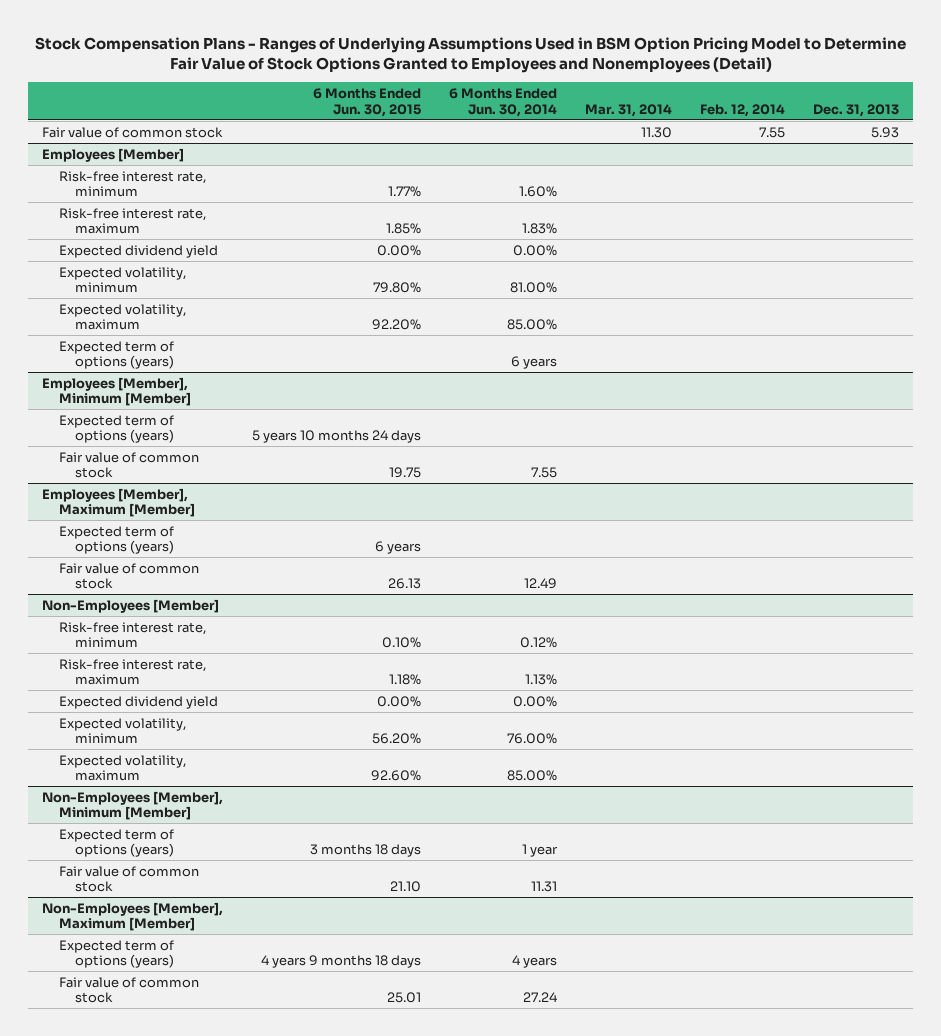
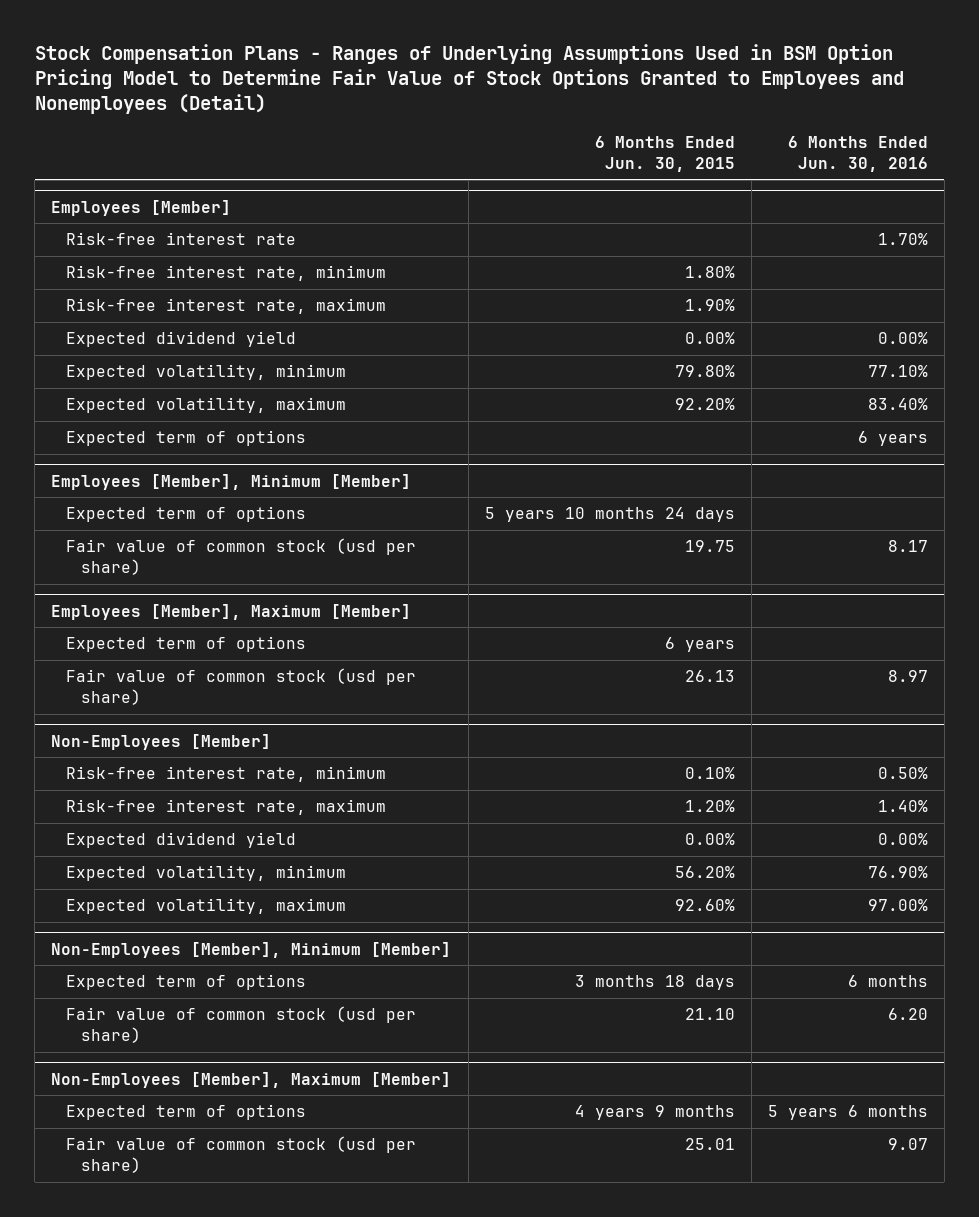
[448,87,557,117] 6 Months Ended Jun. 30, 2014 -> none
[584,103,672,117] Mar. 31, 2014 -> none
[699,103,785,117] Feb. 12, 2014 -> none
[812,103,899,117] Dec. 31, 2013 -> none
none -> [787,135,928,172] 6 Months Ended Jun. 30, 2016
[42,126,224,138] Fair value of common stock -> none
none -> [66,232,297,246] Risk-free interest rate
[387,186,421,198] 1.77% -> [684,266,735,279] 1.80%
[385,223,421,235] 1.85% -> [684,299,735,312] 1.90%
[58,340,175,370] Expected term of options (years) -> [66,430,307,447] Expected term of options
[58,414,175,444] Expected term of options (years) -> [66,506,307,523] Expected term of options
[58,451,199,479] Fair value of common stock -> [66,538,417,575] Fair value of common stock (usd per share)
[58,525,175,555] Expected term of options (years) -> [66,636,307,653] Expected term of options
[58,562,199,590] Fair value of common stock -> [66,668,417,705] Fair value of common stock (usd per share)
[388,674,421,686] 1.18% -> [684,800,735,813] 1.20%
[58,828,175,858] Expected term of options (years) -> [66,974,307,991] Expected term of options
[58,865,199,893] Fair value of common stock -> [66,1006,417,1043] Fair value of common stock (usd per share)
[58,939,175,969] Expected term of options (years) -> [66,1104,307,1121] Expected term of options
[260,955,421,969] 4 years 9 months 18 days -> [574,1105,735,1121] 4 years 9 months
[58,976,199,1004] Fair value of common stock -> [66,1136,417,1173] Fair value of common stock (usd per share)

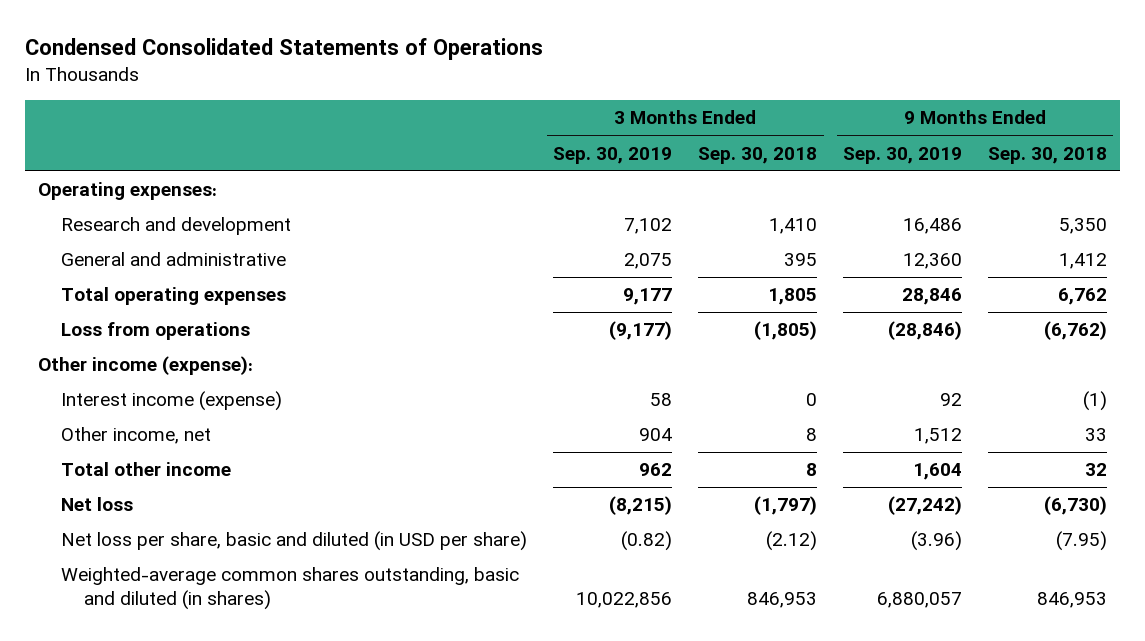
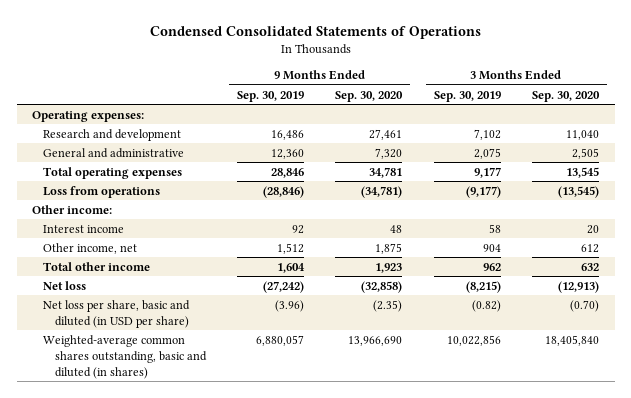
[698,146,818,164] Sep. 30, 2018 -> none
[987,146,1107,164] Sep. 30, 2018 -> none
none -> [335,90,404,102] Sep. 30, 2020
none -> [532,90,601,102] Sep. 30, 2020
[38,356,254,376] Other income (expense): -> [32,204,113,214] Other income:
[61,391,283,412] Interest income (expense) -> [43,224,125,233] Interest income

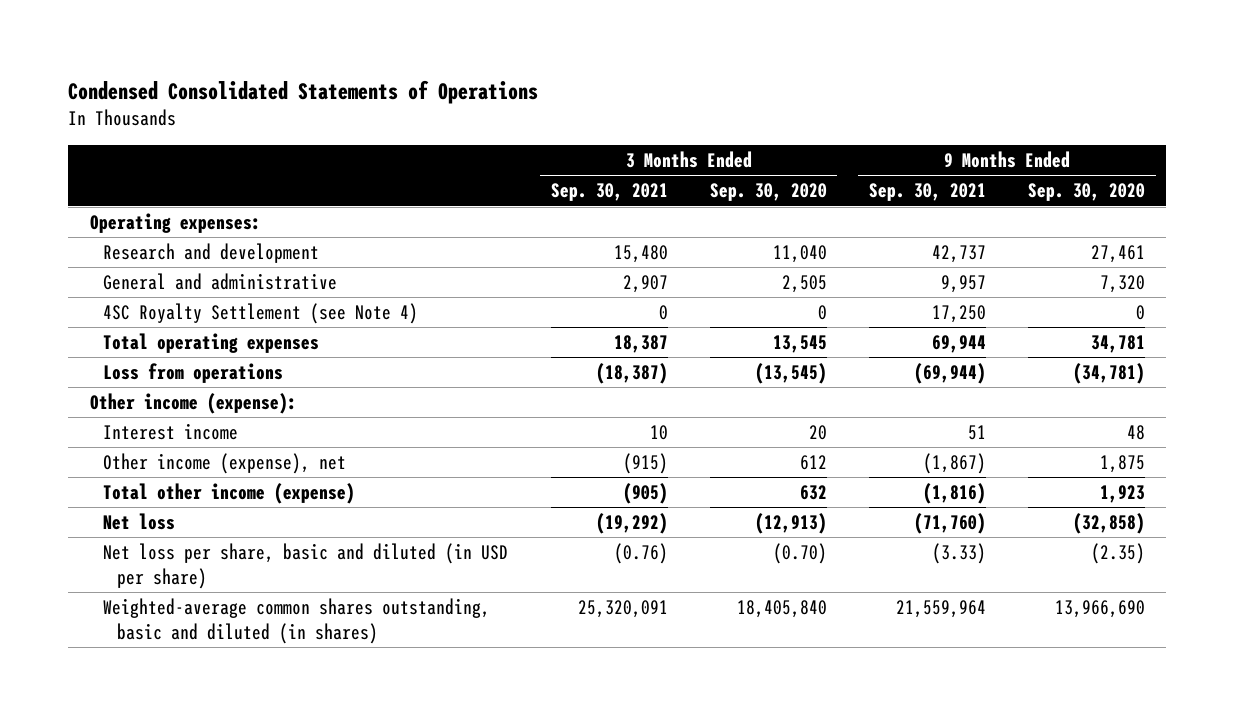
[236,90,304,102] Sep. 30, 2019 -> none
[433,90,501,102] Sep. 30, 2019 -> none
none -> [550,183,668,202] Sep. 30, 2021
none -> [868,183,986,202] Sep. 30, 2021
none -> [103,303,419,325] 4SC Royalty Settlement (see Note 4)
[32,204,113,214] Other income: -> [89,393,297,415] Other income (expense):
[43,242,138,254] Other income, net -> [103,453,347,475] Other income (expense), net
[43,261,151,271] Total other income -> [103,483,356,505] Total other income (expense)

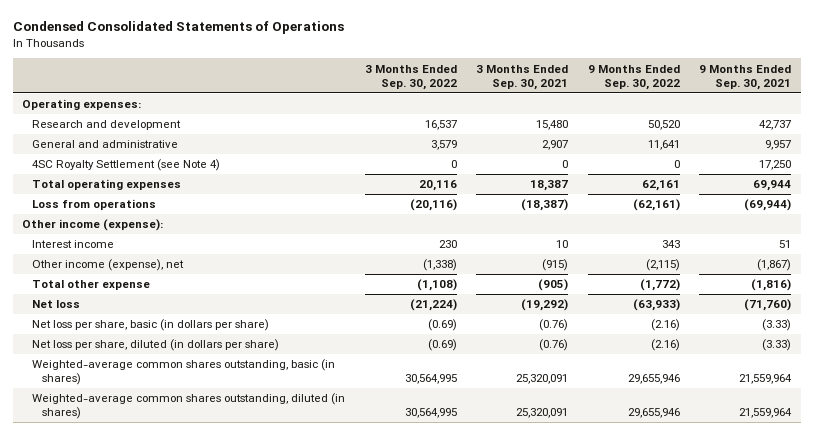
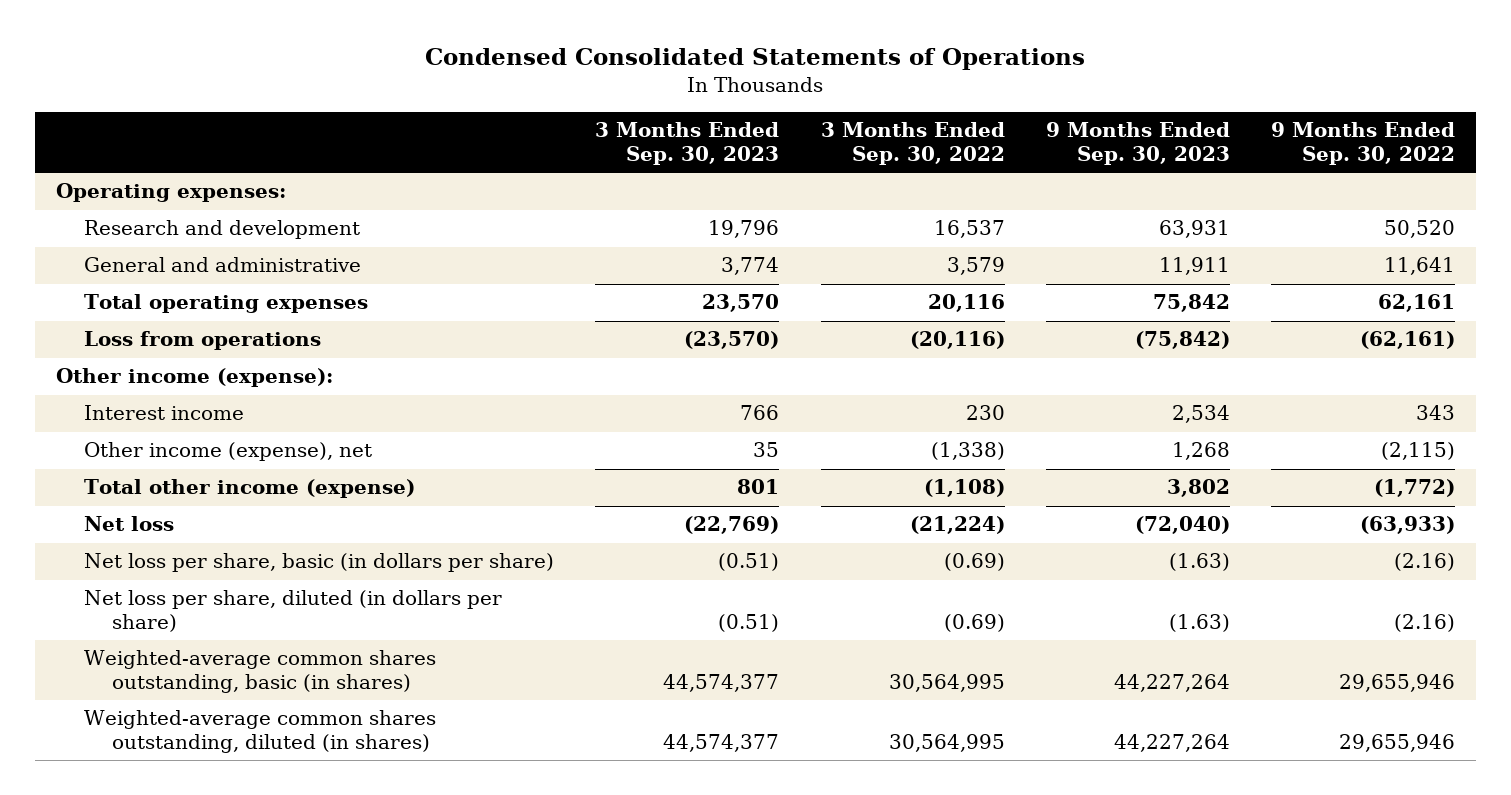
[476,64,569,90] 3 Months Ended Sep. 30, 2021 -> none
[699,64,792,90] 9 Months Ended Sep. 30, 2021 -> none
none -> [595,122,780,165] 3 Months Ended Sep. 30, 2023
none -> [1045,122,1230,165] 9 Months Ended Sep. 30, 2023
[32,159,221,172] 4SC Royalty Settlement (see Note 4) -> none
[32,280,151,291] Total other expense -> [83,479,415,499] Total other income (expense)

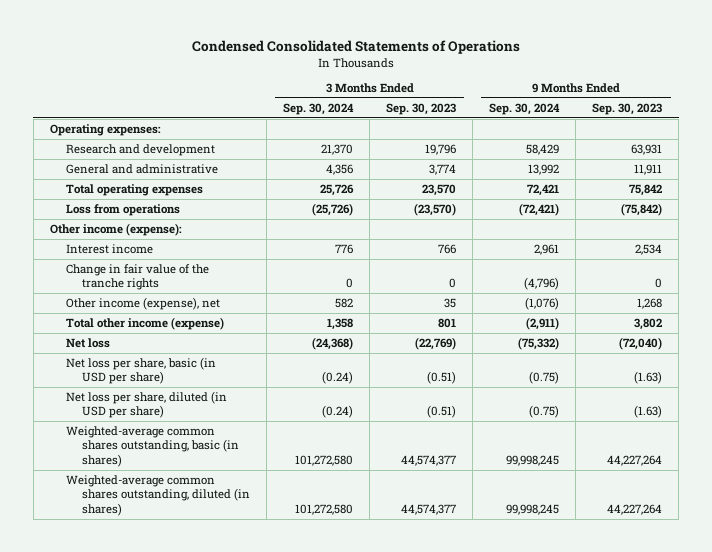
[820,122,1005,165] 3 Months Ended Sep. 30, 2022 -> none
[1271,122,1456,165] 9 Months Ended Sep. 30, 2022 -> none
none -> [283,102,355,115] Sep. 30, 2024
none -> [489,102,561,115] Sep. 30, 2024
none -> [65,263,209,291] Change in fair value of the tranche rights
[83,553,554,573] Net loss per share, basic (in dollars per share) -> [65,356,216,385] Net loss per share, basic (in USD per share)
[83,590,502,633] Net loss per share, diluted (in dollars per share) -> [65,390,227,419] Net loss per share, diluted (in USD per share)

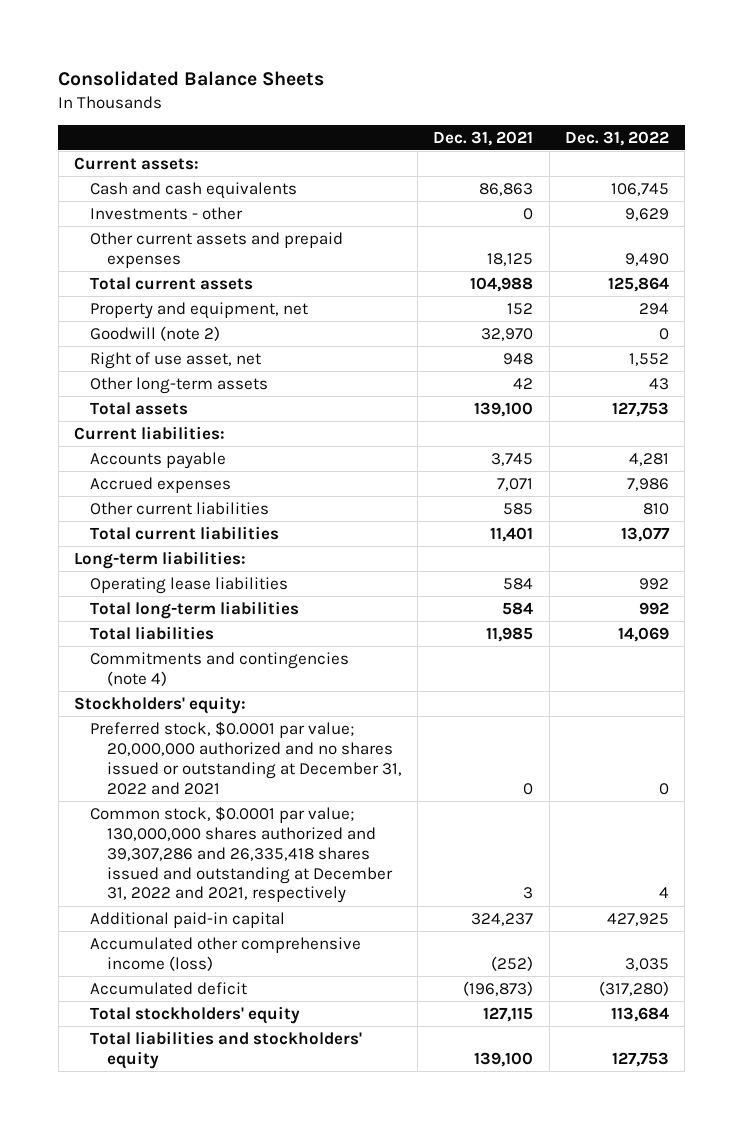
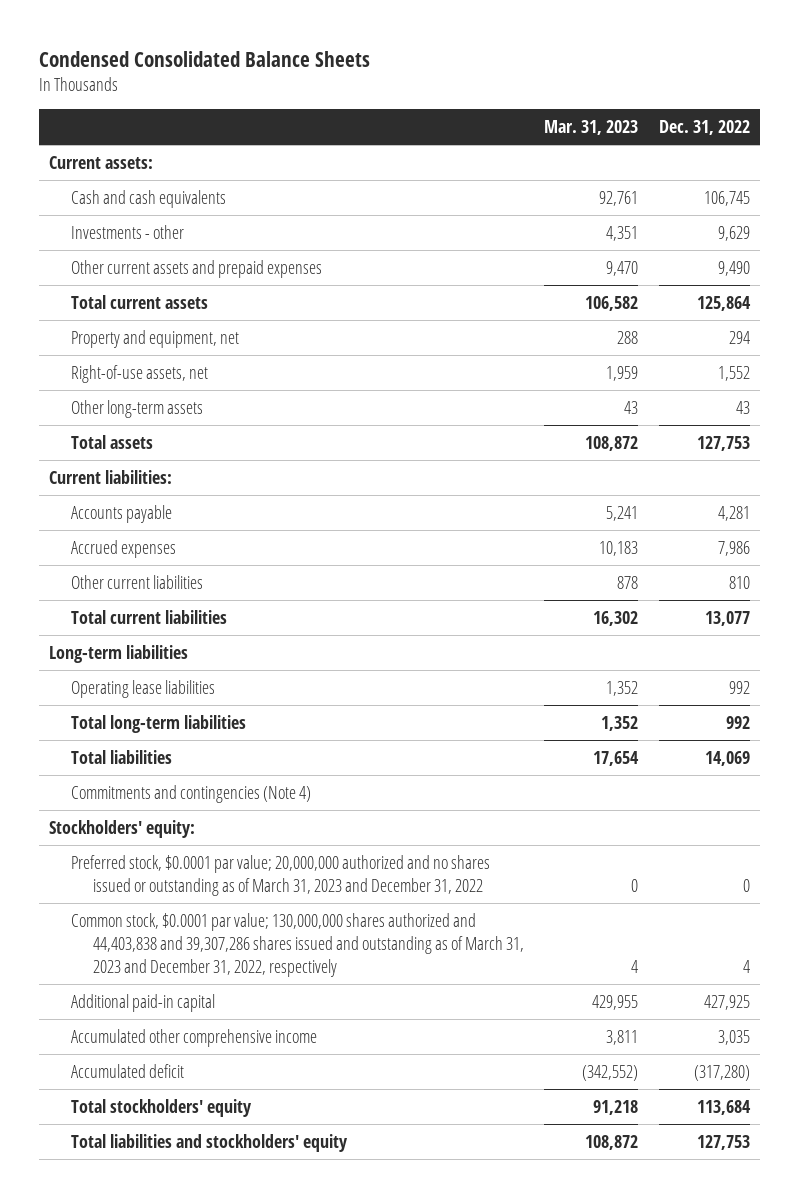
[58,70,325,86] Consolidated Balance Sheets -> [38,50,370,67] Condensed Consolidated Balance Sheets
[433,130,534,146] Dec. 31, 2021 -> none
none -> [544,119,639,135] Mar. 31, 2023
[90,325,221,341] Goodwill (note 2) -> none
[90,351,262,369] Right of use asset, net -> [70,364,208,383] Right-of-use assets, net
[73,550,246,569] Long-term liabilities: -> [49,644,189,663] Long-term liabilities
[90,651,350,686] Commitments and contingencies (note 4) -> [70,784,311,803] Commitments and contingencies (Note 4)
[90,720,402,795] Preferred stock, $0.0001 par value; 20,000,000 authorized and no shares issued or outstanding at December 31, 2022 and 2021 -> [70,854,490,896] Preferred stock, $0.0001 par value; 20,000,000 authorized and no shares issued or outstanding as of March 31, 2023 and December 31, 2022
[90,805,393,904] Common stock, $0.0001 par value; 130,000,000 shares authorized and 39,307,286 and 26,335,418 shares issued and outstanding at December 31, 2022 and 2021, respectively -> [70,912,524,978] Common stock, $0.0001 par value; 130,000,000 shares authorized and 44,403,838 and 39,307,286 shares issued and outstanding as of March 31, 2023 and December 31, 2022, respectively
[90,936,362,971] Accumulated other comprehensive income (loss) -> [70,1028,317,1047] Accumulated other comprehensive income

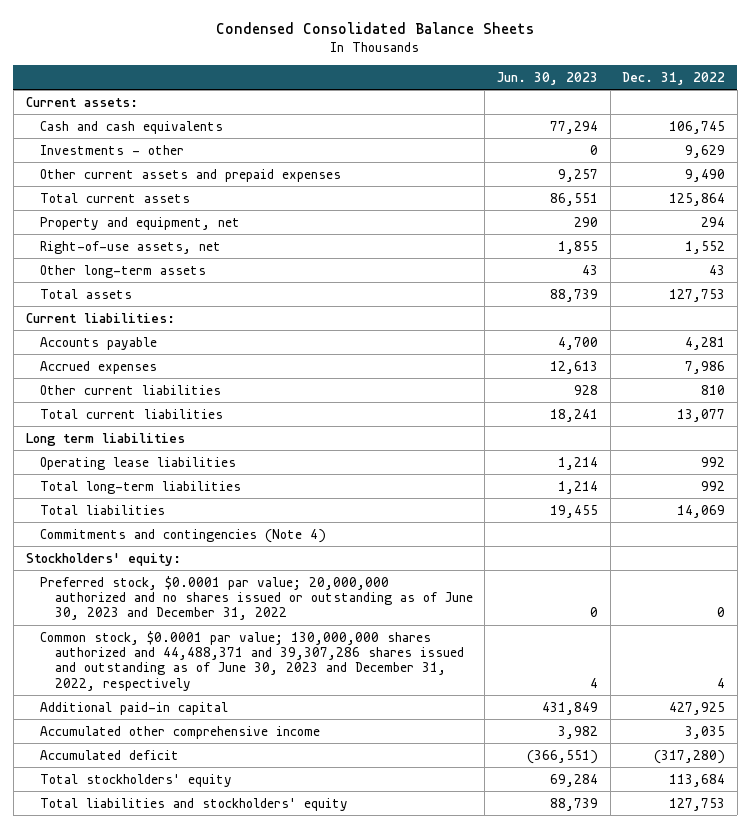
[544,119,639,135] Mar. 31, 2023 -> none
none -> [496,71,598,85] Jun. 30, 2023
[49,644,189,663] Long-term liabilities -> [25,432,185,446] Long term liabilities
[70,854,490,896] Preferred stock, $0.0001 par value; 20,000,000 authorized and no shares issued or outstanding as of March 31, 2023 and December 31, 2022 -> [40,575,473,621] Preferred stock, $0.0001 par value; 20,000,000 authorized and no shares issued or outstanding as of June 30, 2023 and December 31, 2022
[70,912,524,978] Common stock, $0.0001 par value; 130,000,000 shares authorized and 44,403,838 and 39,307,286 shares issued and outstanding as of March 31, 2023 and December 31, 2022, respectively -> [40,630,464,691] Common stock, $0.0001 par value; 130,000,000 shares authorized and 44,488,371 and 39,307,286 shares issued and outstanding as of June 30, 2023 and December 31, 2022, respectively

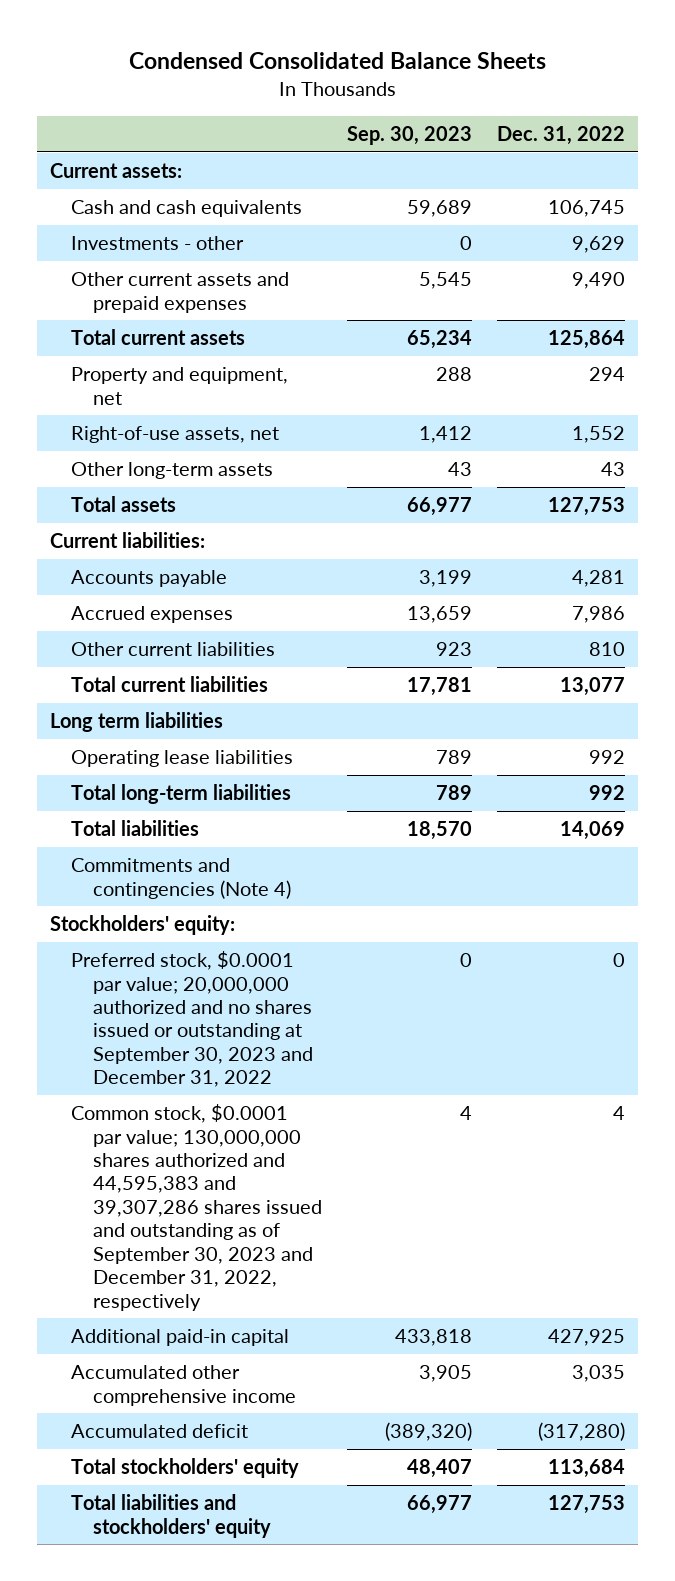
[496,71,598,85] Jun. 30, 2023 -> none
none -> [347,125,473,145] Sep. 30, 2023
[40,575,473,621] Preferred stock, $0.0001 par value; 20,000,000 authorized and no shares issued or outstanding as of June 30, 2023 and December 31, 2022 -> [71,951,313,1088] Preferred stock, $0.0001 par value; 20,000,000 authorized and no shares issued or outstanding at September 30, 2023 and December 31, 2022
[40,630,464,691] Common stock, $0.0001 par value; 130,000,000 shares authorized and 44,488,371 and 39,307,286 shares issued and outstanding as of June 30, 2023 and December 31, 2022, respectively -> [71,1104,322,1311] Common stock, $0.0001 par value; 130,000,000 shares authorized and 44,595,383 and 39,307,286 shares issued and outstanding as of September 30, 2023 and December 31, 2022, respectively

